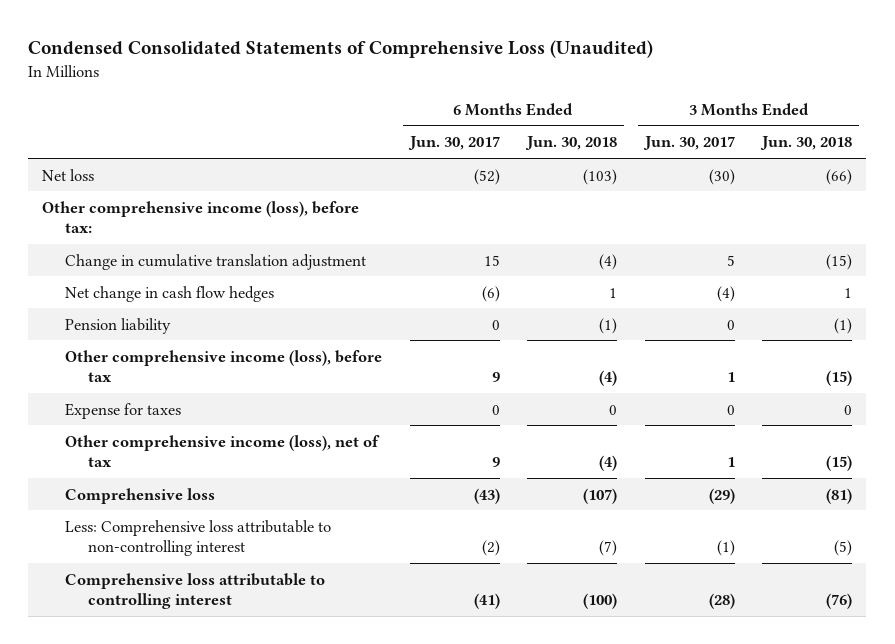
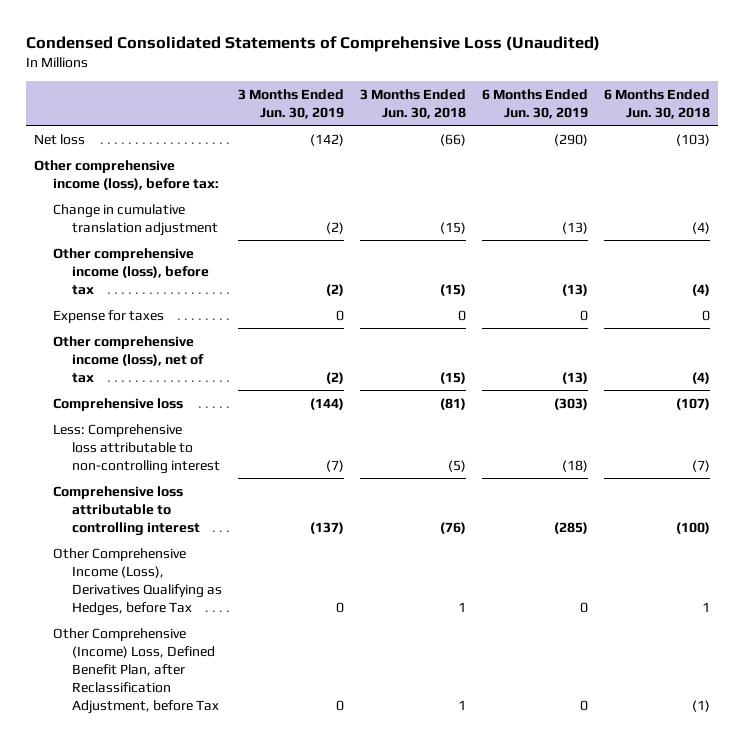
[407,136,500,151] Jun. 30, 2017 -> none
[642,136,735,151] Jun. 30, 2017 -> none
none -> [237,89,344,119] 3 Months Ended Jun. 30, 2019
none -> [482,89,589,119] 6 Months Ended Jun. 30, 2019
[64,285,274,302] Net change in cash flow hedges -> none
[64,317,171,334] Pension liability -> none
none -> [52,547,222,616] Other Comprehensive Income (Loss), Derivatives Qualifying as Hedges, before Tax
none -> [52,627,219,714] Other Comprehensive (Income) Loss, Defined Benefit Plan, after Reclassification Adjustment, before Tax

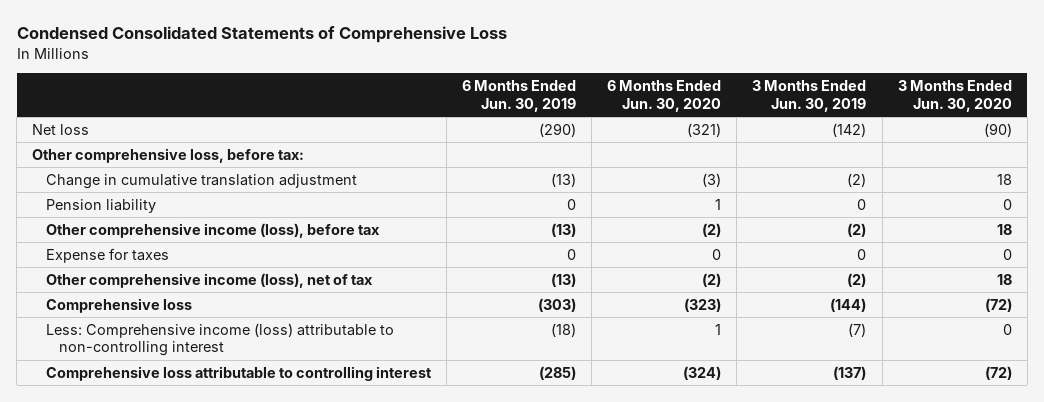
[25,35,600,52] Condensed Consolidated Statements of Comprehensive Loss (Unaudited) -> [16,26,507,44] Condensed Consolidated Statements of Comprehensive Loss
[359,89,466,119] 3 Months Ended Jun. 30, 2018 -> none
[604,89,711,119] 6 Months Ended Jun. 30, 2018 -> none
none -> [607,80,722,112] 6 Months Ended Jun. 30, 2020
none -> [897,80,1012,112] 3 Months Ended Jun. 30, 2020
[33,159,219,190] Other comprehensive income (loss), before tax: -> [32,148,305,164] Other comprehensive loss, before tax:
none -> [45,199,156,214] Pension liability
[52,423,220,474] Less: Comprehensive loss attributable to non-controlling interest -> [45,323,394,357] Less: Comprehensive income (loss) attributable to non-controlling interest
[52,547,222,616] Other Comprehensive Income (Loss), Derivatives Qualifying as Hedges, before Tax -> none
[52,627,219,714] Other Comprehensive (Income) Loss, Defined Benefit Plan, after Reclassification Adjustment, before Tax -> none

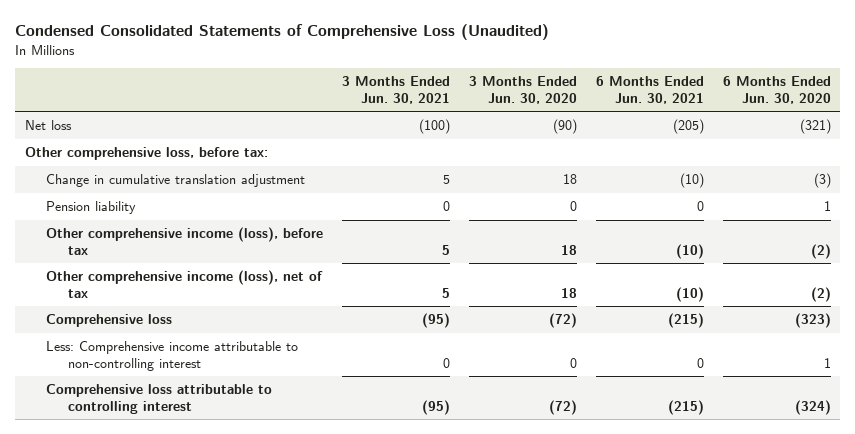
[16,26,507,44] Condensed Consolidated Statements of Comprehensive Loss -> [15,24,550,41] Condensed Consolidated Statements of Comprehensive Loss (Unaudited)
[461,80,576,112] 6 Months Ended Jun. 30, 2019 -> none
[752,80,867,112] 3 Months Ended Jun. 30, 2019 -> none
none -> [342,76,451,104] 3 Months Ended Jun. 30, 2021
none -> [595,76,704,104] 6 Months Ended Jun. 30, 2021
[45,248,169,264] Expense for taxes -> none
[45,323,394,357] Less: Comprehensive income (loss) attributable to non-controlling interest -> [46,340,299,371] Less: Comprehensive income attributable to non-controlling interest

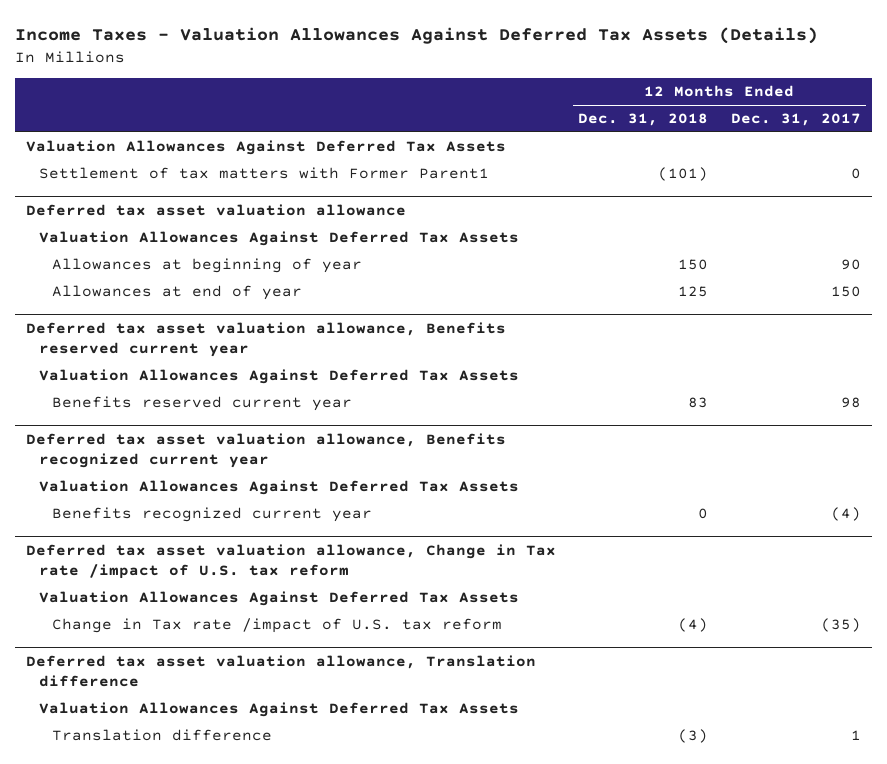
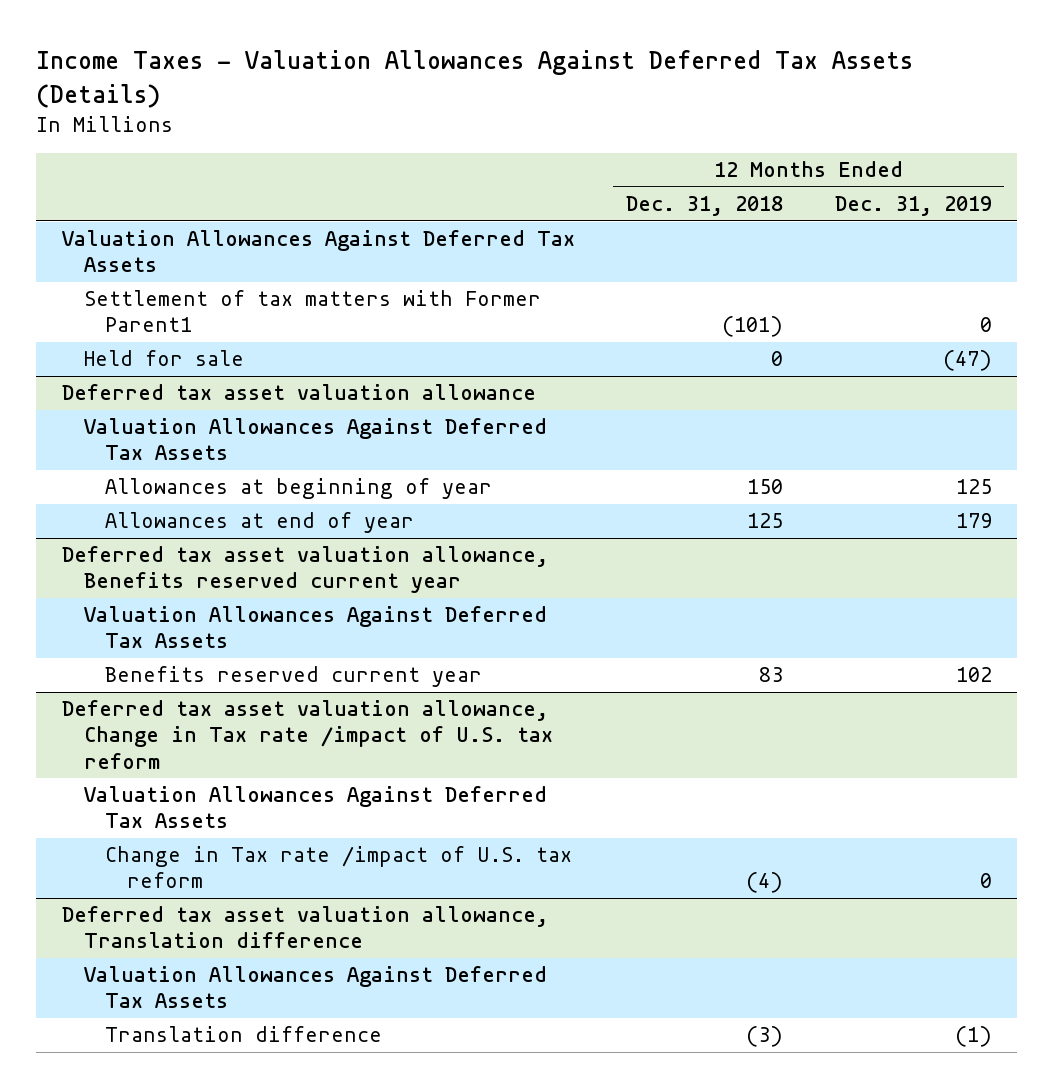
[730,113,861,127] Dec. 31, 2017 -> none
none -> [834,196,992,217] Dec. 31, 2019
none -> [83,350,244,367] Held for sale
[26,433,507,469] Deferred tax asset valuation allowance, Benefits recognized current year -> none
[39,480,520,496] Valuation Allowances Against Deferred Tax Assets -> none
[52,507,373,523] Benefits recognized current year -> none

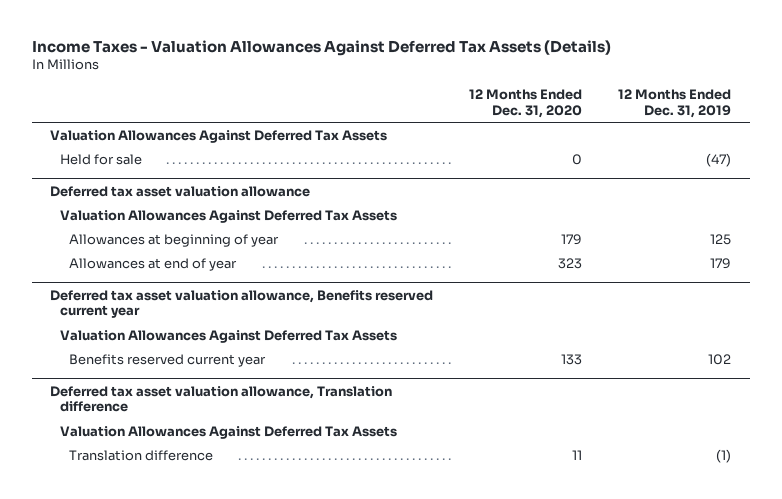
[626,196,784,217] Dec. 31, 2018 -> none
none -> [469,89,583,118] 12 Months Ended Dec. 31, 2020
[83,290,541,333] Settlement of tax matters with Former Parent1 -> none
[61,700,553,769] Deferred tax asset valuation allowance, Change in Tax rate /impact of U.S. tax reform -> none
[83,786,547,829] Valuation Allowances Against Deferred Tax Assets -> none
[105,846,573,889] Change in Tax rate /impact of U.S. tax reform -> none

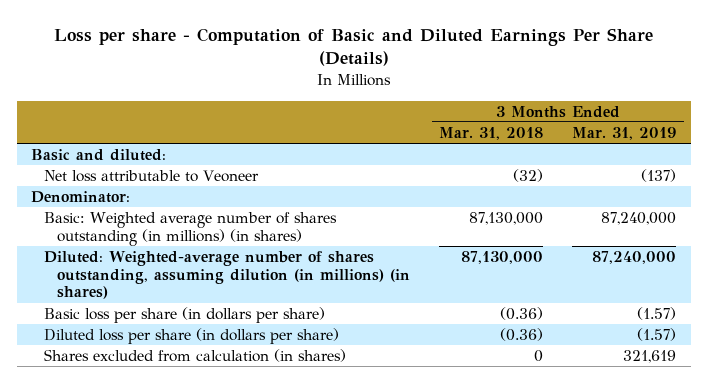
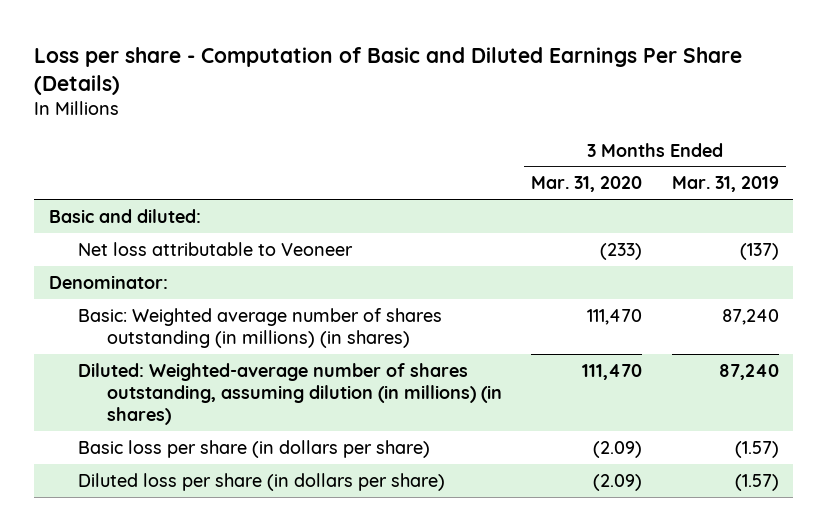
[439,126,544,140] Mar. 31, 2018 -> none
none -> [531,176,643,193] Mar. 31, 2020
[601,212,677,226] 87,240,000 -> [721,308,779,325] 87,240
[592,251,677,265] 87,240,000 -> [718,363,779,380] 87,240
[44,349,347,363] Shares excluded from calculation (in shares) -> none

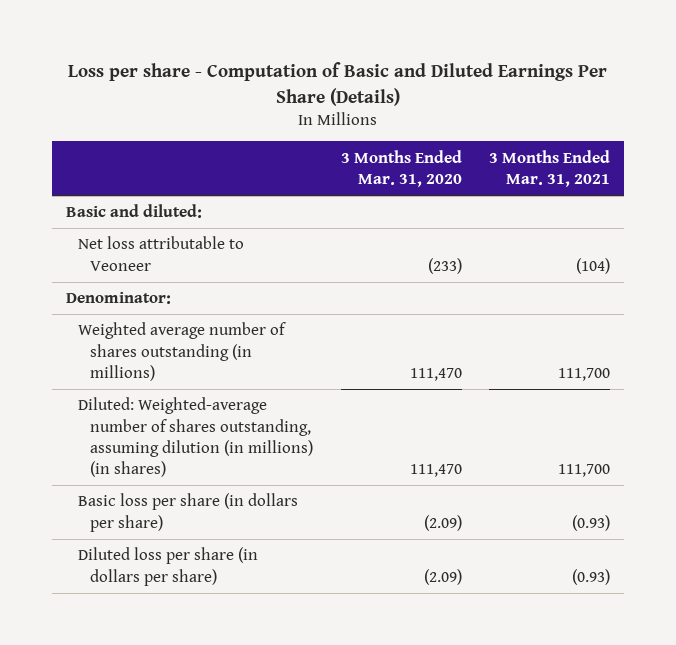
[671,176,779,193] Mar. 31, 2019 -> none
none -> [489,149,611,187] 3 Months Ended Mar. 31, 2021
[78,307,443,348] Basic: Weighted average number of shares outstanding (in millions) (in shares) -> [77,322,286,381] Weighted average number of shares outstanding (in millions)

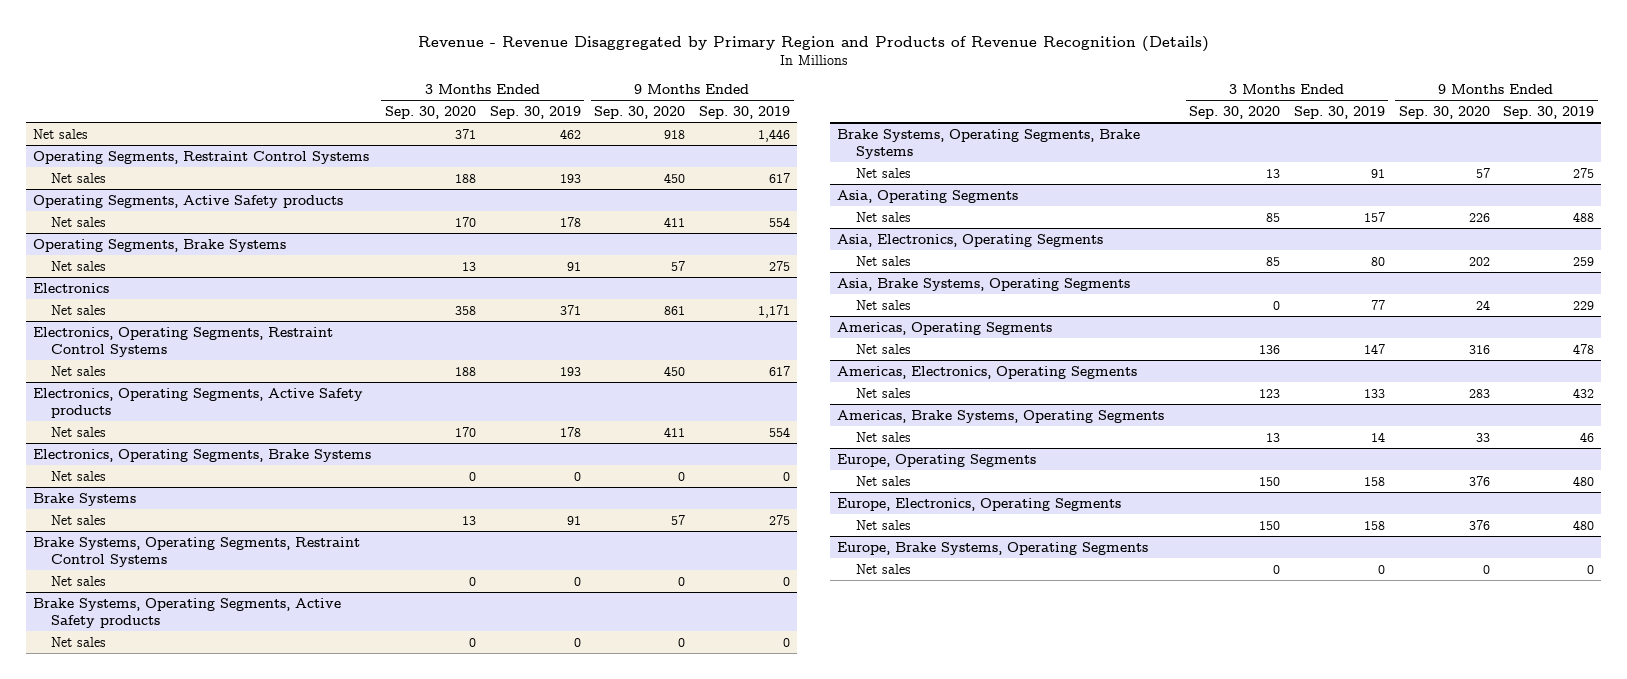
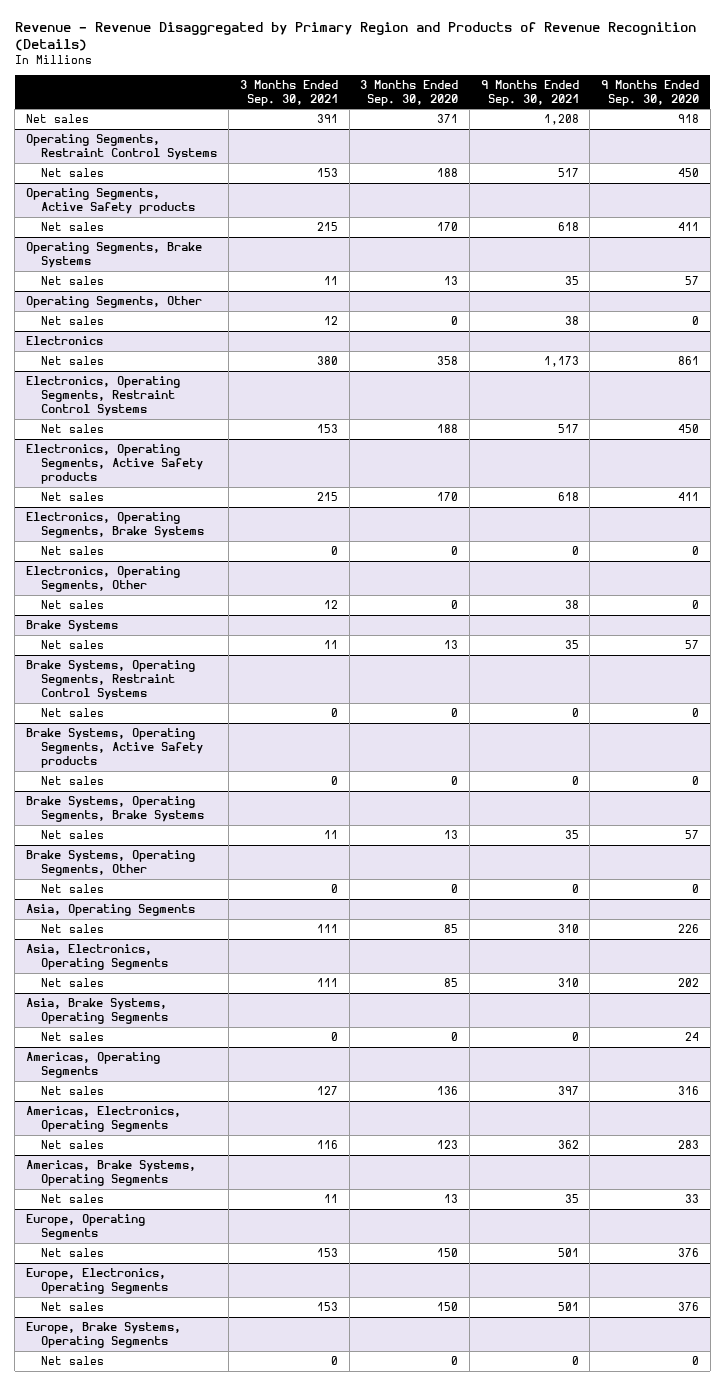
[489,105,581,119] Sep. 30, 2019 -> none
[699,105,791,119] Sep. 30, 2019 -> none
none -> [239,79,338,106] 3 Months Ended Sep. 30, 2021
none -> [480,79,579,106] 9 Months Ended Sep. 30, 2021
none -> [25,296,202,309] Operating Segments, Other
none -> [41,316,105,326] Net sales
none -> [25,566,180,593] Electronics, Operating Segments, Other
none -> [41,600,105,610] Net sales
none -> [25,850,195,877] Brake Systems, Operating Segments, Other
none -> [41,884,105,894] Net sales

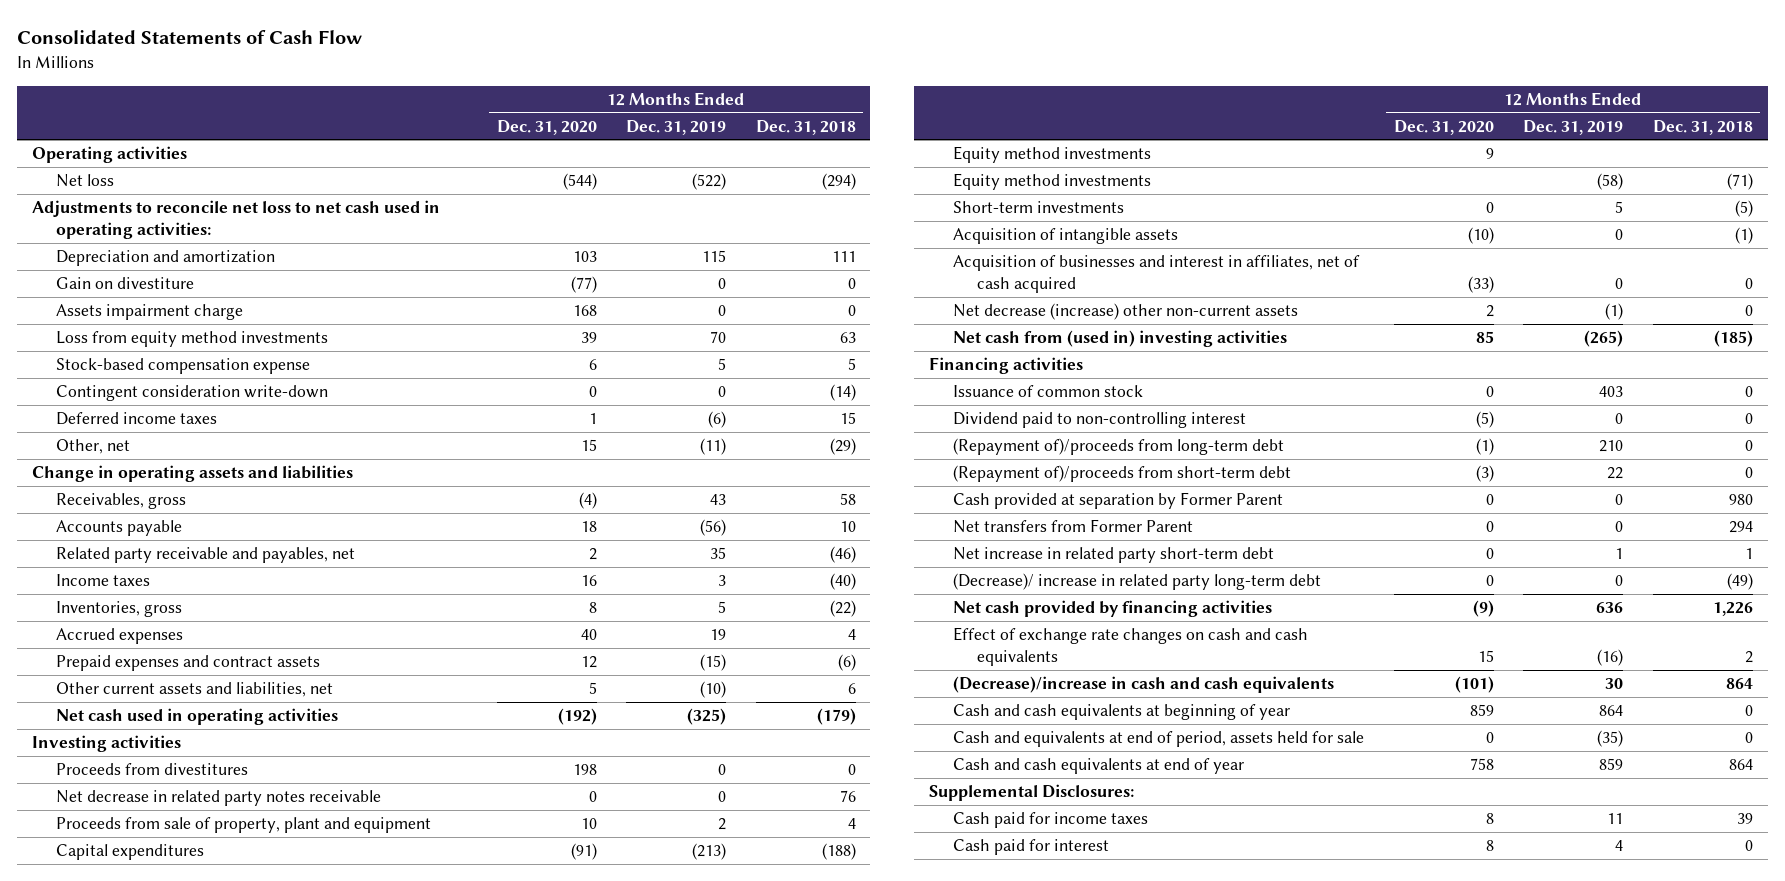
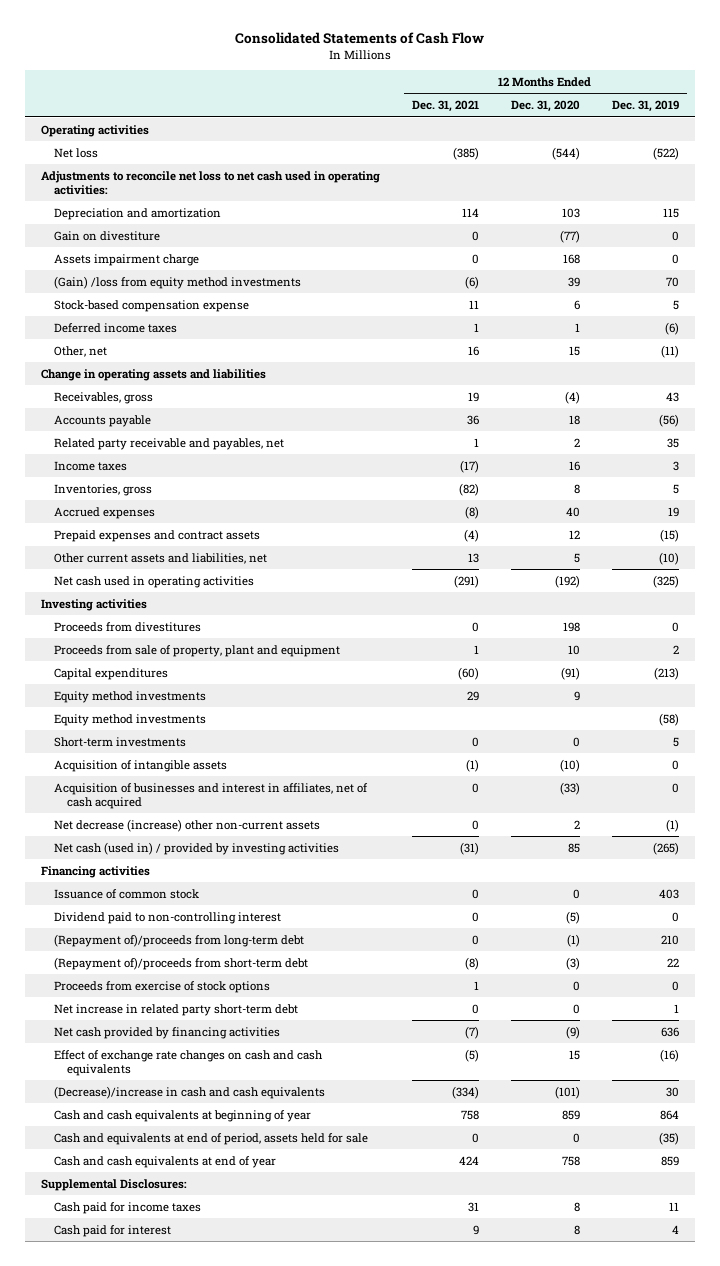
[755,119,856,135] Dec. 31, 2018 -> none
none -> [411,100,479,113] Dec. 31, 2021
[55,331,328,348] Loss from equity method investments -> [53,275,301,289] (Gain) /loss from equity method investments
[55,385,328,402] Contingent consideration write-down -> none
[55,790,381,807] Net decrease in related party notes receivable -> none
[953,330,1288,348] Net cash from (used in) investing activities -> [53,841,339,855] Net cash (used in) / provided by investing activities
[953,492,1284,510] Cash provided at separation by Former Parent -> none
[953,519,1194,534] Net transfers from Former Parent -> none
none -> [53,980,270,993] Proceeds from exercise of stock options
[953,573,1322,591] (Decrease)/ increase in related party long-term debt -> none

